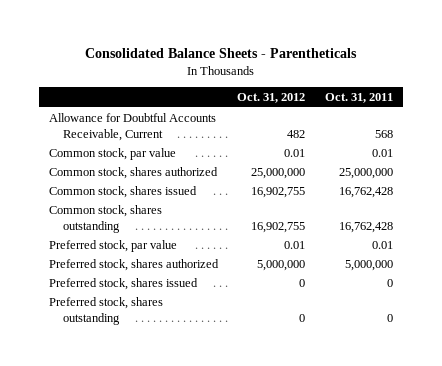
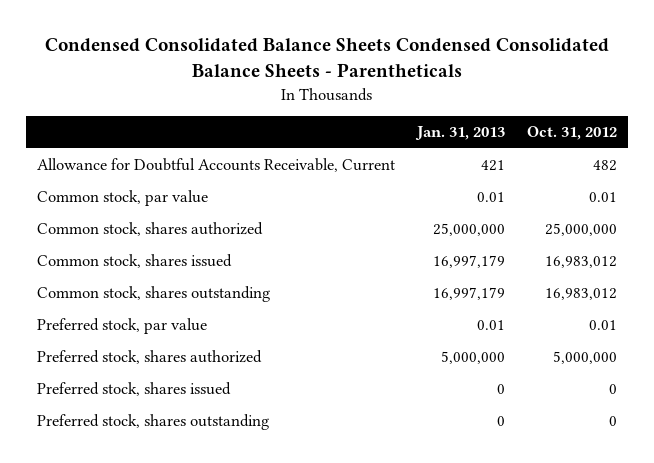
[84,48,357,59] Consolidated Balance Sheets - Parentheticals -> [44,38,609,78] Condensed Consolidated Balance Sheets Condensed Consolidated Balance Sheets - Parentheticals
[324,92,393,103] Oct. 31, 2011 -> none
none -> [414,126,505,141] Jan. 31, 2013
[251,186,306,198] 16,902,755 -> [545,256,618,269] 16,983,012
[251,221,306,233] 16,902,755 -> [545,288,618,301] 16,983,012

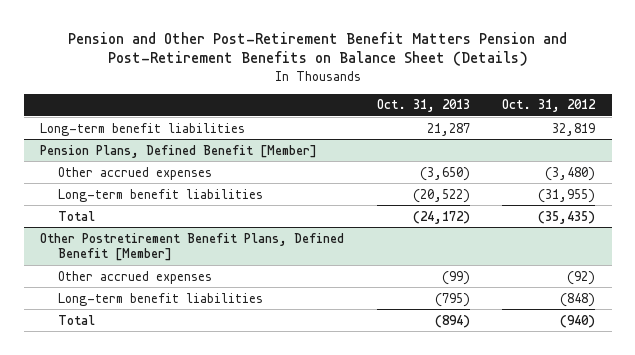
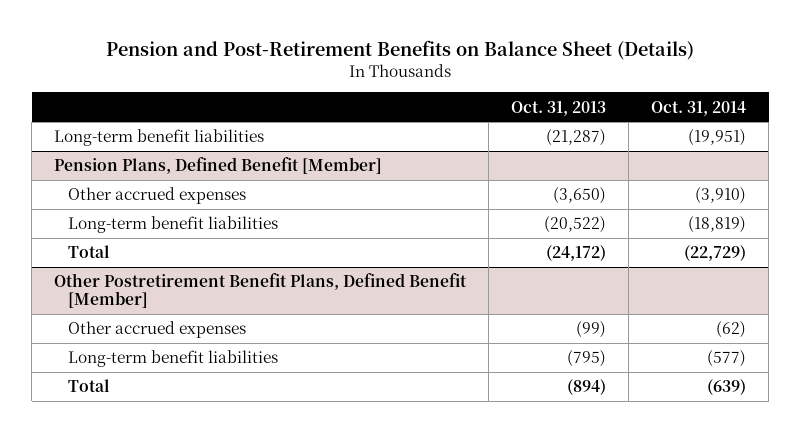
[67,31,567,67] Pension and Other Post-Retirement Benefit Matters Pension and Post-Retirement Benefits on Balance Sheet (Details) -> [106,39,695,60] Pension and Post-Retirement Benefits on Balance Sheet (Details)
[502,99,597,113] Oct. 31, 2012 -> none
none -> [651,100,747,116] Oct. 31, 2014
[426,122,470,136] 21,287 -> [546,129,607,147] (21,287)

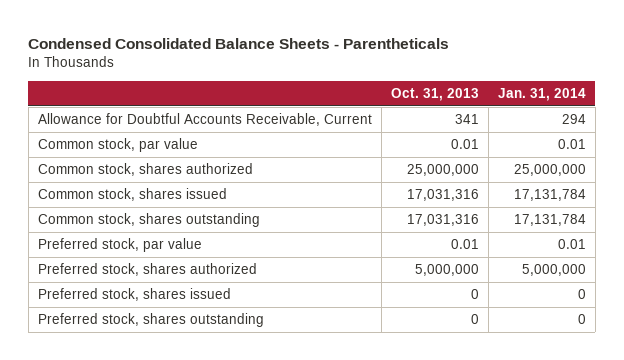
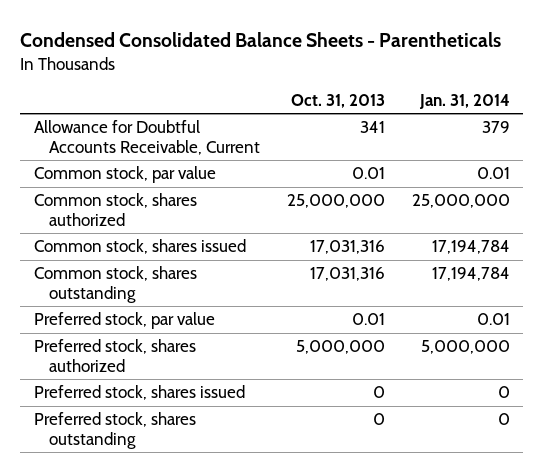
[561,114,586,125] 294 -> [481,121,510,134] 379
[513,189,586,202] 17,131,784 -> [431,240,510,255] 17,194,784
[513,214,586,227] 17,131,784 -> [431,267,510,282] 17,194,784

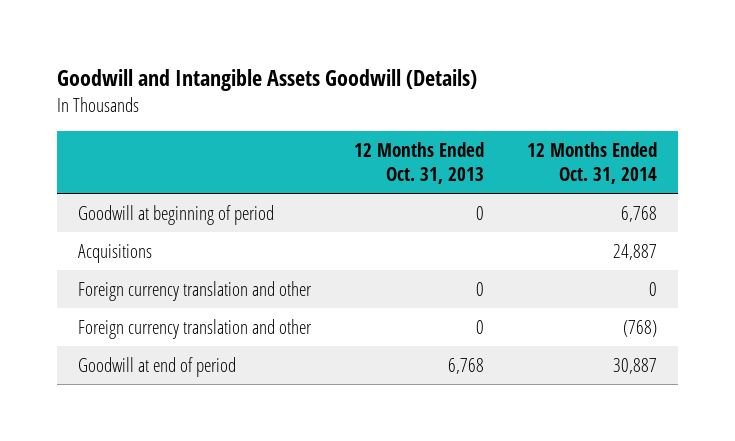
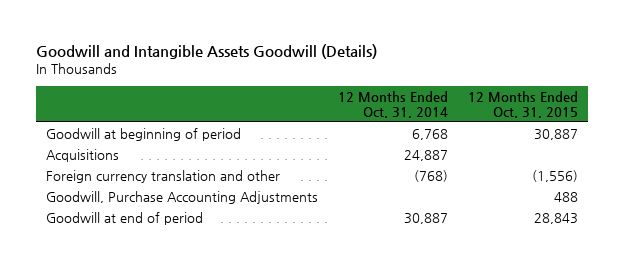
[353,142,484,184] 12 Months Ended Oct. 31, 2013 -> none
none -> [468,90,579,118] 12 Months Ended Oct. 31, 2015
[78,280,313,301] Foreign currency translation and other -> none
none -> [46,190,319,204] Goodwill, Purchase Accounting Adjustments

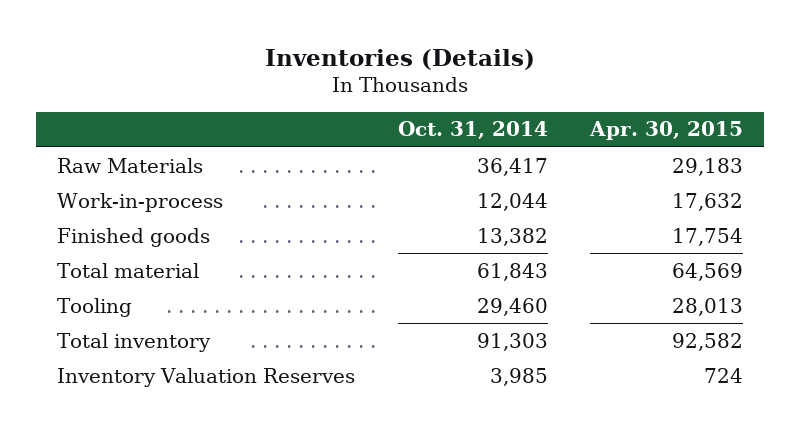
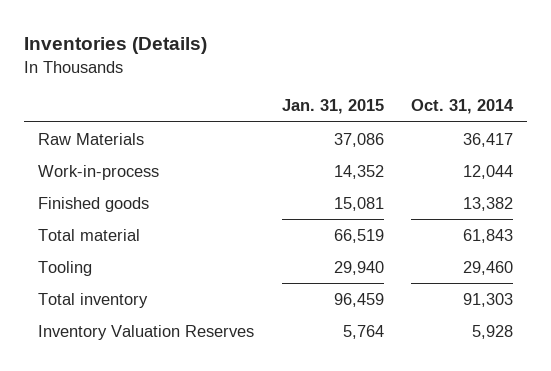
[588,121,743,141] Apr. 30, 2015 -> none
none -> [281,99,384,115] Jan. 31, 2015
[489,367,548,386] 3,985 -> [472,324,514,339] 5,928

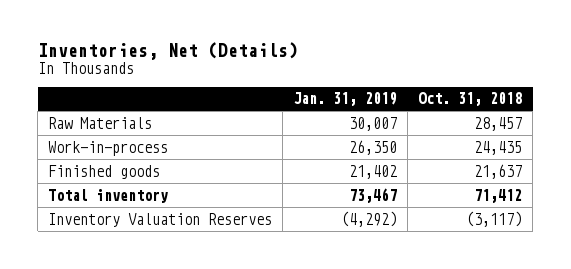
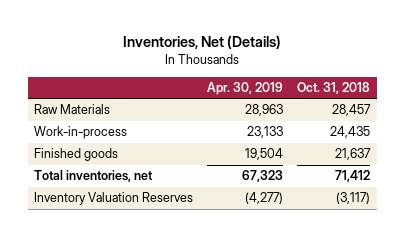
[293,92,398,107] Jan. 31, 2019 -> none
none -> [207,81,284,95] Apr. 30, 2019
[48,188,169,203] Total inventory -> [34,170,154,183] Total inventories, net

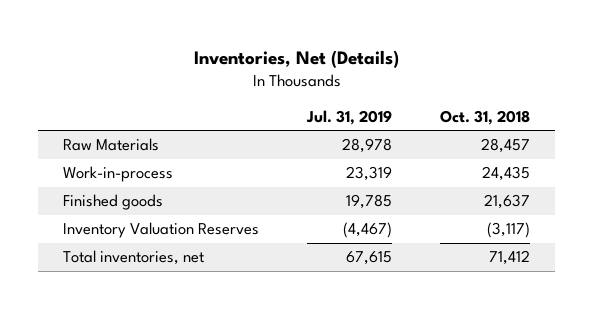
[207,81,284,95] Apr. 30, 2019 -> none
none -> [306,109,393,125] Jul. 31, 2019
[34,170,154,183] Total inventories, net -> [62,250,204,266] Total inventories, net

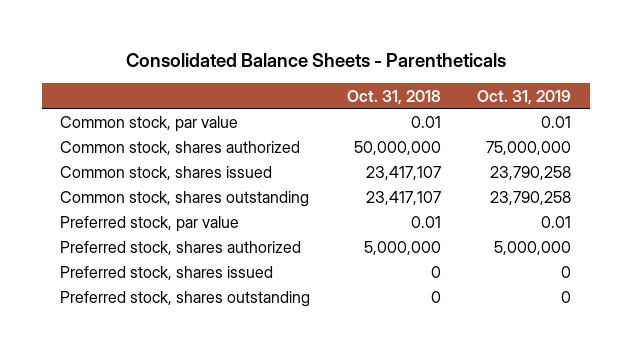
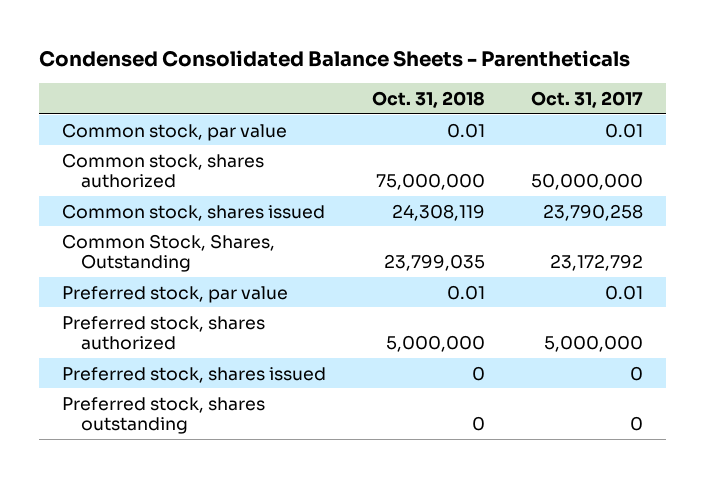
[125,53,506,68] Consolidated Balance Sheets - Parentheticals -> [38,49,630,67] Condensed Consolidated Balance Sheets - Parentheticals
[477,89,572,105] Oct. 31, 2019 -> none
none -> [531,90,644,108] Oct. 31, 2017
[353,140,441,155] 50,000,000 -> [375,172,485,190] 75,000,000
[365,165,441,180] 23,417,107 -> [391,203,485,221] 24,308,119
[60,190,310,207] Common stock, shares outstanding -> [61,233,275,272] Common Stock, Shares, Outstanding
[365,190,441,205] 23,417,107 -> [383,253,485,271] 23,799,035

